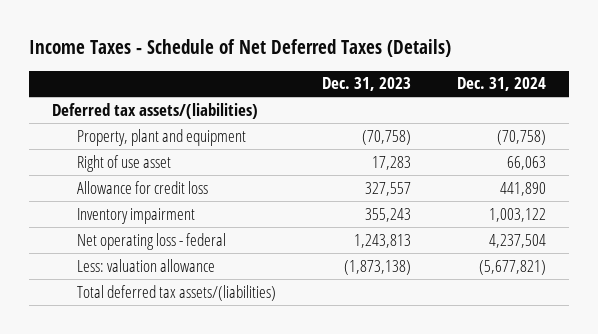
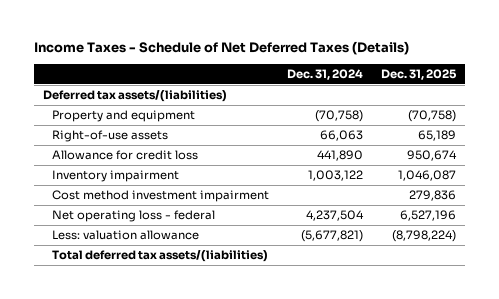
[321,77,411,92] Dec. 31, 2023 -> none
none -> [381,68,458,80] Dec. 31, 2025
[76,128,246,146] Property, plant and equipment -> [52,110,196,123] Property and equipment
[76,154,171,172] Right of use asset -> [52,130,169,143] Right-of-use assets
none -> [52,190,270,203] Cost method investment impairment

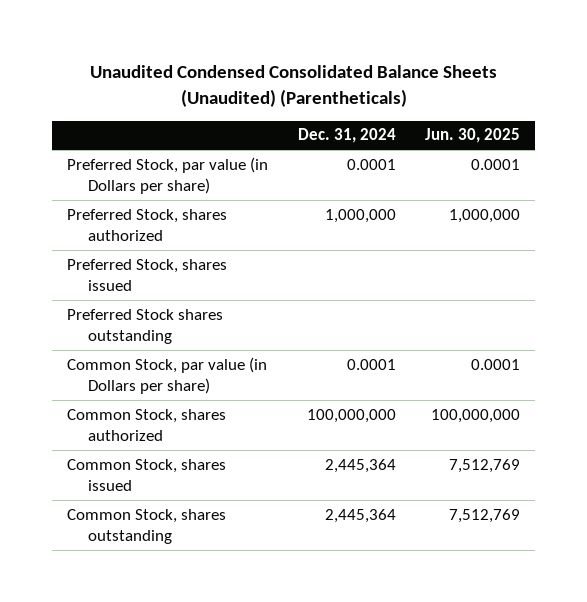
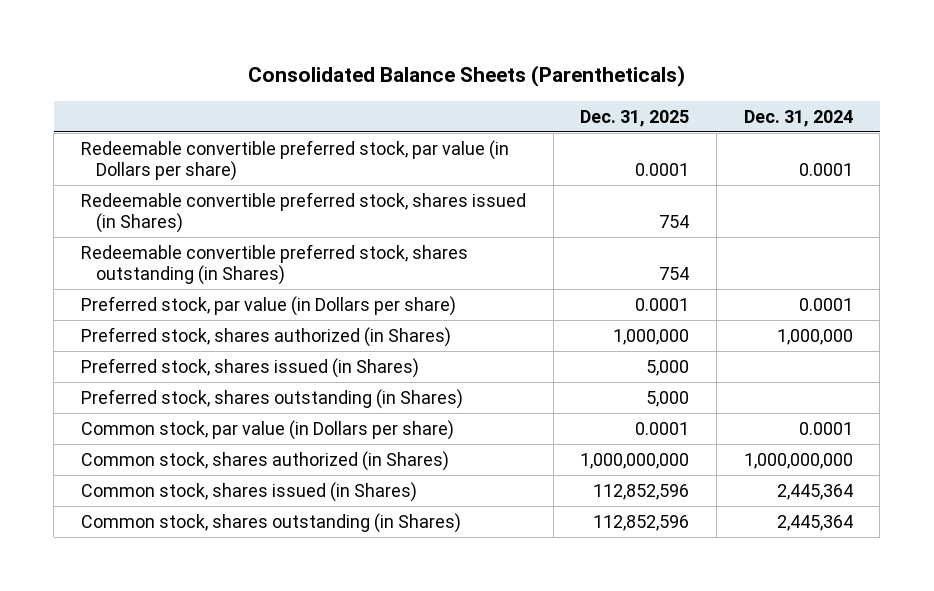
[89,65,497,108] Unaudited Condensed Consolidated Balance Sheets (Unaudited) (Parentheticals) -> [247,65,685,88] Consolidated Balance Sheets (Parentheticals)
[425,128,521,144] Jun. 30, 2025 -> none
none -> [580,109,690,127] Dec. 31, 2025
none -> [81,140,510,182] Redeemable convertible preferred stock, par value (in Dollars per share)
none -> [81,192,527,234] Redeemable convertible preferred stock, shares issued (in Shares)
none -> [81,244,469,286] Redeemable convertible preferred stock, shares outstanding (in Shares)
[67,156,269,195] Preferred Stock, par value (in Dollars per share) -> [81,296,457,317] Preferred stock, par value (in Dollars per share)
[67,208,228,242] Preferred Stock, shares authorized -> [81,327,452,348] Preferred stock, shares authorized (in Shares)
[67,258,228,292] Preferred Stock, shares issued -> [81,358,420,379] Preferred stock, shares issued (in Shares)
[67,308,224,345] Preferred Stock shares outstanding -> [81,389,464,410] Preferred stock, shares outstanding (in Shares)
[67,356,268,395] Common Stock, par value (in Dollars per share) -> [81,420,455,441] Common stock, par value (in Dollars per share)
[67,408,227,442] Common Stock, shares authorized -> [81,451,450,472] Common stock, shares authorized (in Shares)
[306,408,396,423] 100,000,000 -> [743,453,853,470] 1,000,000,000
[67,458,227,492] Common Stock, shares issued -> [81,482,418,503] Common stock, shares issued (in Shares)
[67,508,227,545] Common Stock, shares outstanding -> [81,513,462,534] Common stock, shares outstanding (in Shares)

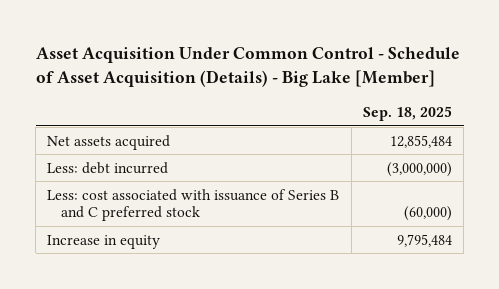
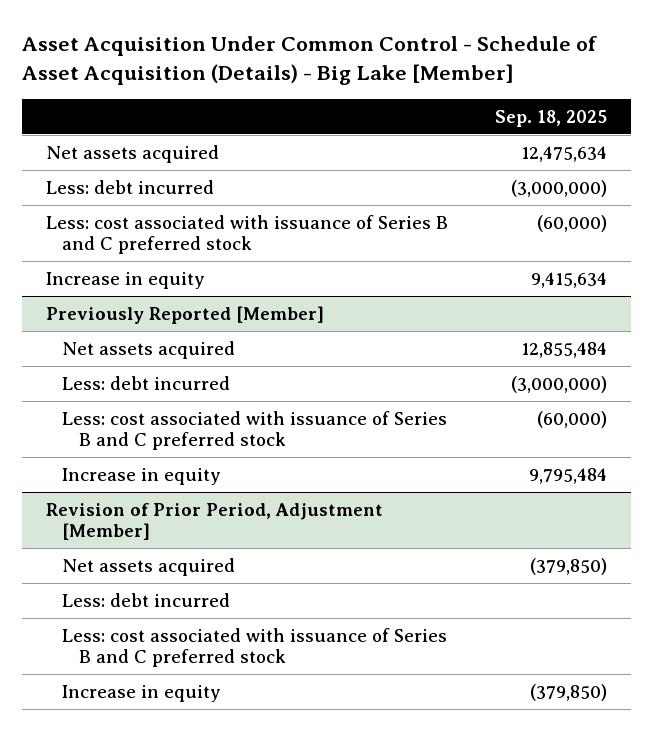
none -> [45,144,219,163] Net assets acquired
none -> [45,179,214,194] Less: debt incurred
none -> [45,214,448,255] Less: cost associated with issuance of Series B and C preferred stock
none -> [45,271,205,289] Increase in equity
none -> [45,305,324,324] Previously Reported [Member]
none -> [45,502,383,541] Revision of Prior Period, Adjustment [Member]
none -> [62,557,236,576] Net assets acquired
none -> [62,592,231,607] Less: debt incurred
none -> [62,627,448,668] Less: cost associated with issuance of Series B and C preferred stock
none -> [62,684,222,702] Increase in equity

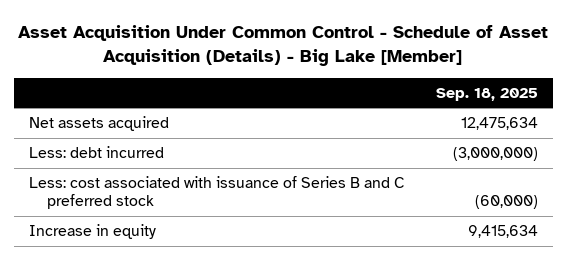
[45,305,324,324] Previously Reported [Member] -> none
[62,340,236,359] Net assets acquired -> none
[62,375,231,390] Less: debt incurred -> none
[62,410,448,451] Less: cost associated with issuance of Series B and C preferred stock -> none
[62,467,222,485] Increase in equity -> none
[45,502,383,541] Revision of Prior Period, Adjustment [Member] -> none
[62,557,236,576] Net assets acquired -> none
[62,592,231,607] Less: debt incurred -> none
[62,627,448,668] Less: cost associated with issuance of Series B and C preferred stock -> none
[62,684,222,702] Increase in equity -> none

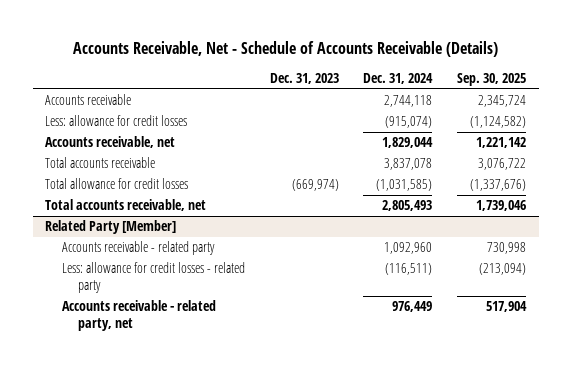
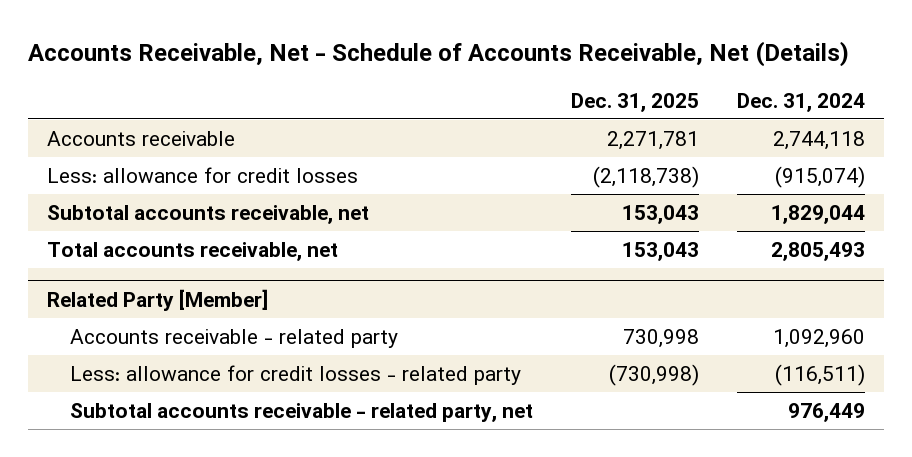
[72,41,498,58] Accounts Receivable, Net - Schedule of Accounts Receivable (Details) -> [28,40,850,67] Accounts Receivable, Net - Schedule of Accounts Receivable, Net (Details)
[269,73,339,85] Dec. 31, 2023 -> none
[457,73,527,87] Sep. 30, 2025 -> none
none -> [570,92,699,112] Dec. 31, 2025
[45,157,156,169] Total accounts receivable -> none
[45,178,189,190] Total allowance for credit losses -> none
[45,136,176,149] Accounts receivable, net -> [47,204,370,224] Subtotal accounts receivable, net
[61,300,216,332] Accounts receivable - related party, net -> [69,402,533,422] Subtotal accounts receivable - related party, net

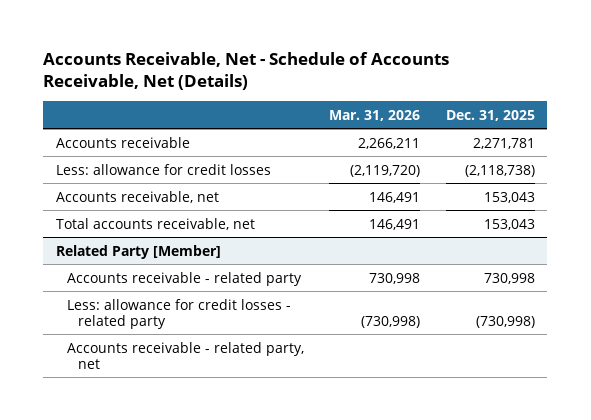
[736,92,865,112] Dec. 31, 2024 -> none
none -> [329,109,421,121] Mar. 31, 2026
[47,204,370,224] Subtotal accounts receivable, net -> [55,190,219,203] Accounts receivable, net
[69,402,533,422] Subtotal accounts receivable - related party, net -> [67,341,305,369] Accounts receivable - related party, net

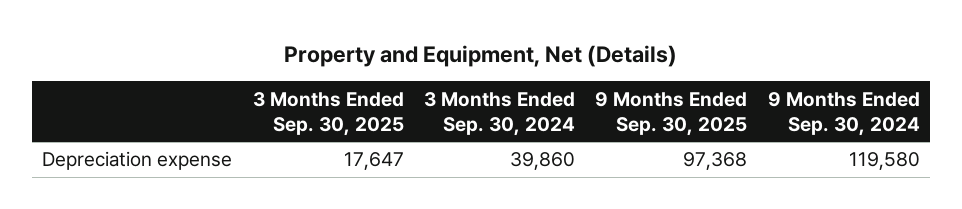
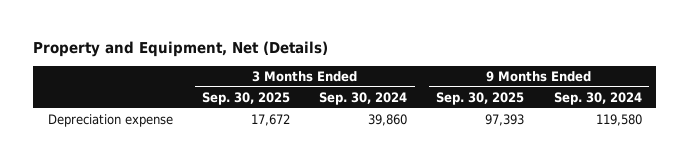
[343,152,404,171] 17,647 -> [251,114,291,127] 17,672
[683,152,748,171] 97,368 -> [485,114,525,127] 97,393

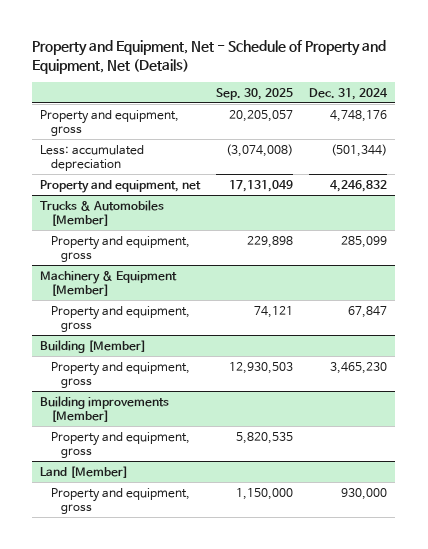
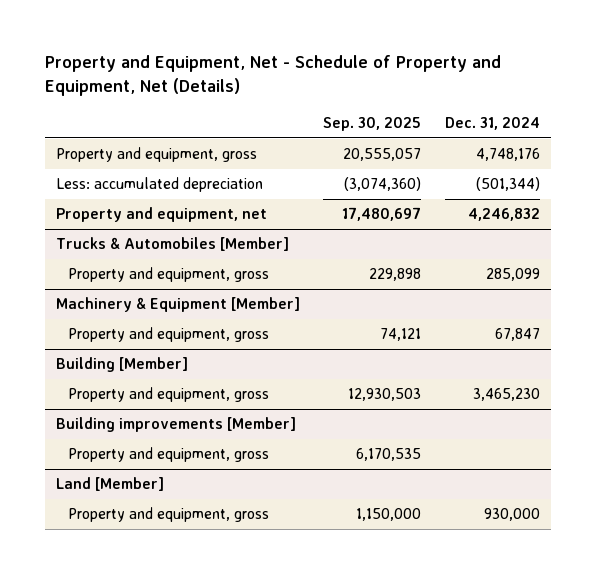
[229,109,294,122] 20,205,057 -> [343,148,422,162] 20,555,057
[226,143,294,157] (3,074,008) -> [344,177,422,192] (3,074,360)
[229,179,294,192] 17,131,049 -> [342,207,422,222] 17,480,697
[236,431,294,444] 5,820,535 -> [356,448,422,462] 6,170,535

